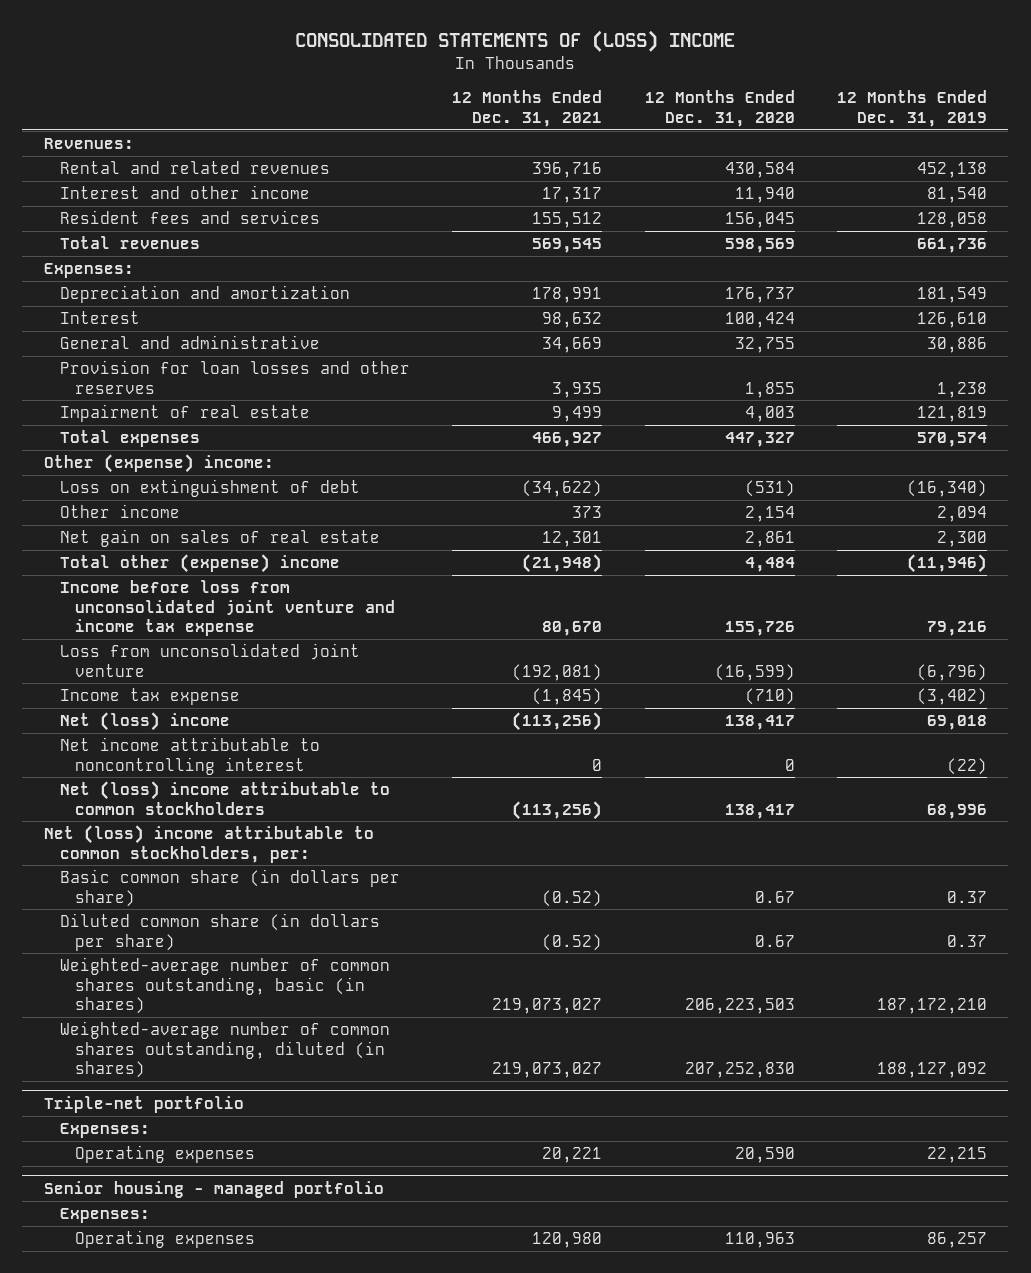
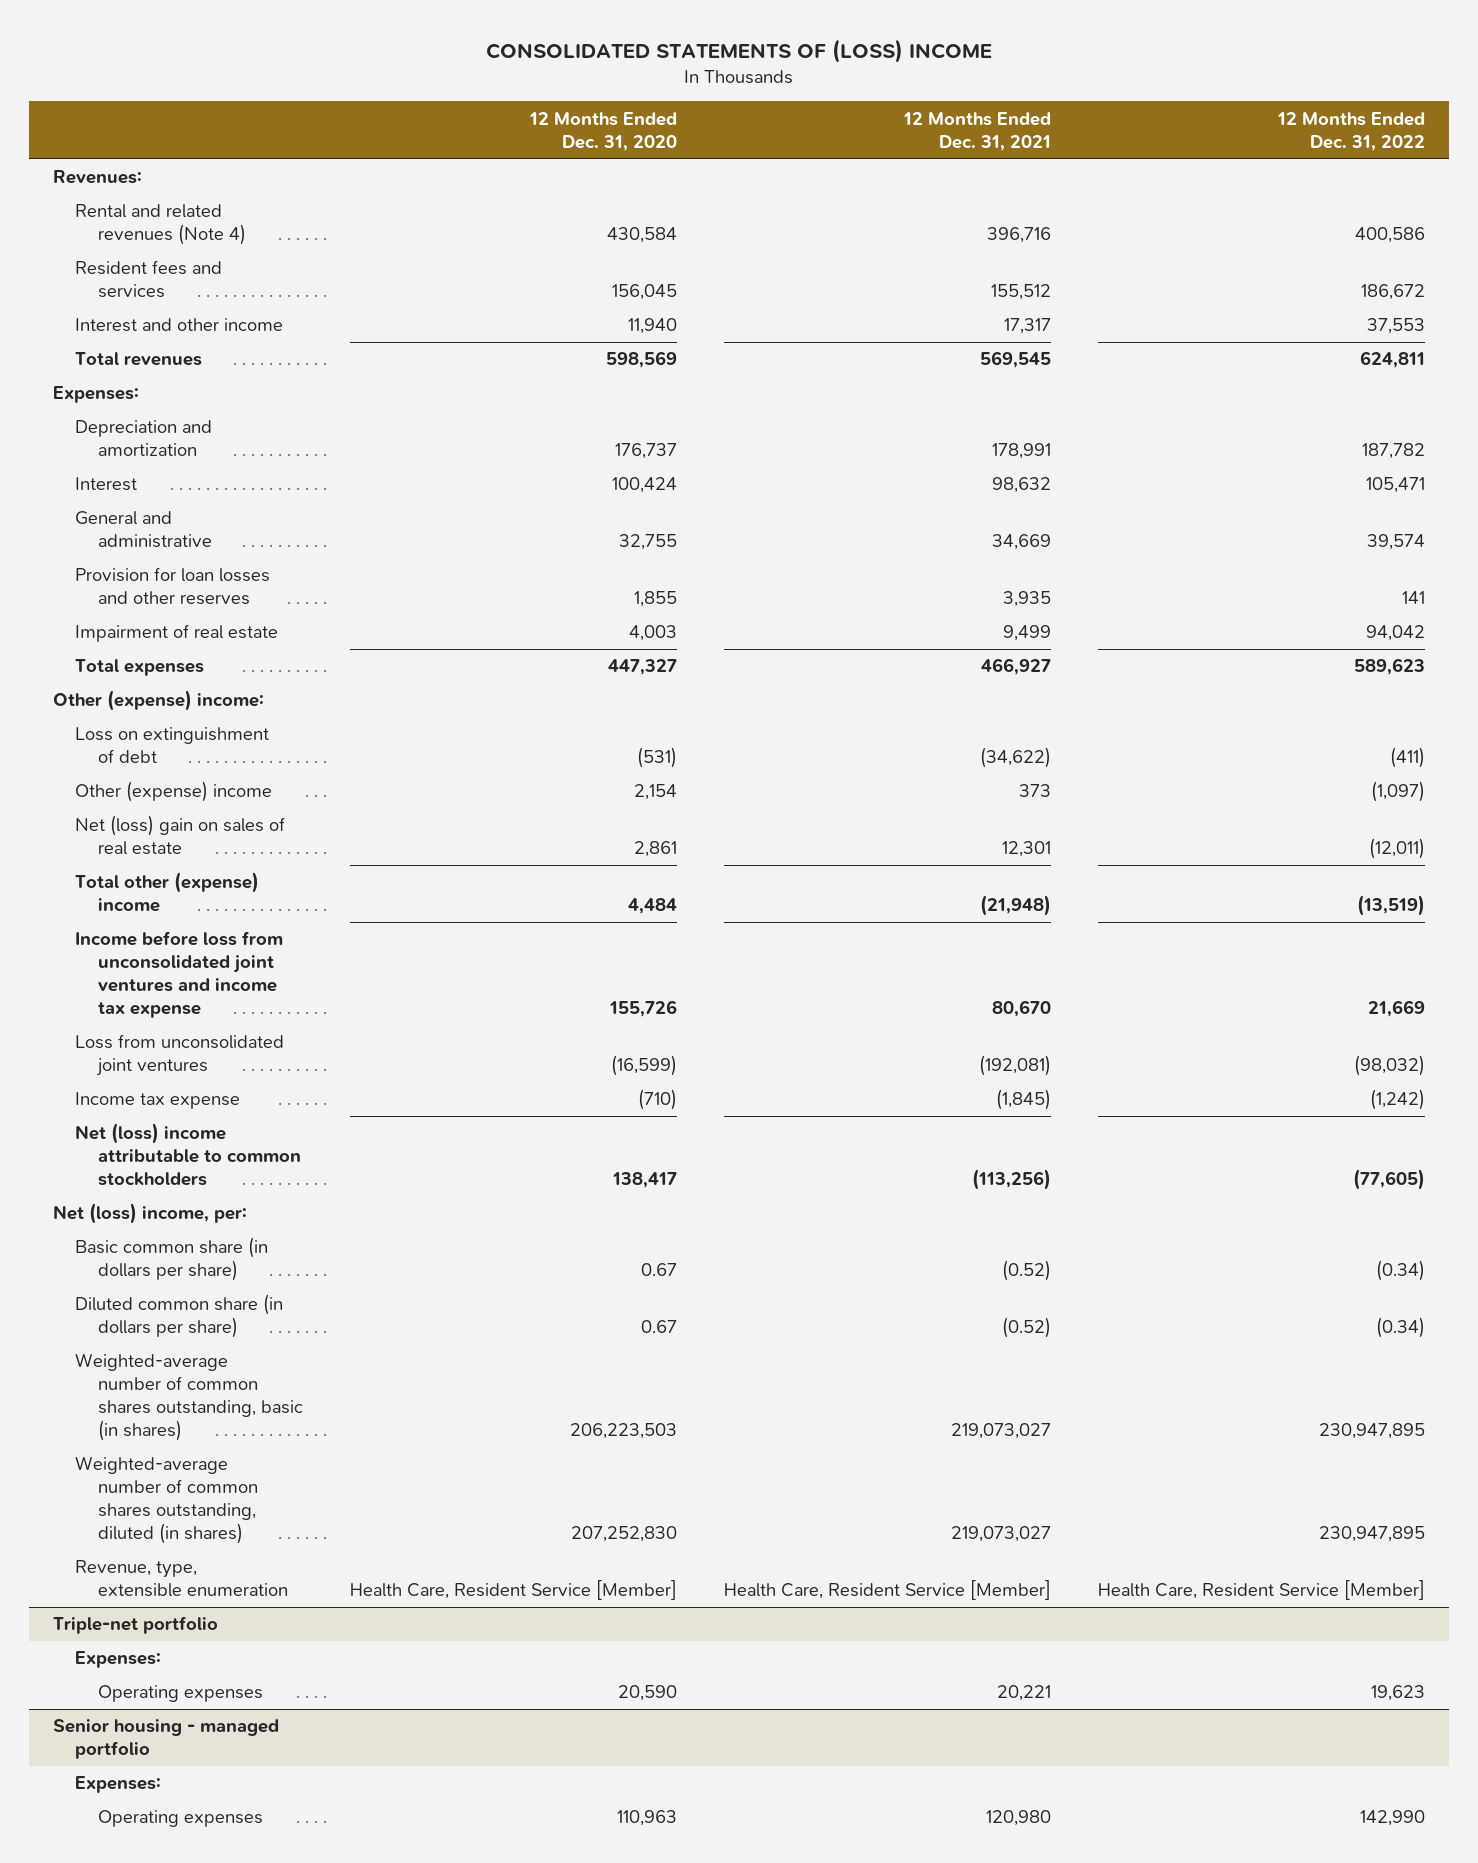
[836,90,987,127] 12 Months Ended Dec. 31, 2019 -> none
none -> [1277,111,1426,151] 12 Months Ended Dec. 31, 2022
[59,161,330,175] Rental and related revenues -> [75,204,246,246] Rental and related revenues (Note 4)
[59,185,310,200] Interest and other income -> [75,318,284,333] Interest and other income
[59,504,180,519] Other income -> [75,781,273,803] Other (expense) income
[59,529,380,548] Net gain on sales of real estate -> [75,815,286,856] Net (loss) gain on sales of real estate
[59,580,396,637] Income before loss from unconsolidated joint venture and income tax expense -> [75,931,284,1018] Income before loss from unconsolidated joint ventures and income tax expense
[59,643,360,677] Loss from unconsolidated joint venture -> [75,1034,285,1077] Loss from unconsolidated joint ventures
[59,712,230,732] Net (loss) income -> none
[59,737,320,775] Net income attributable to noncontrolling interest -> none
[43,825,374,863] Net (loss) income attributable to common stockholders, per: -> [52,1203,247,1225] Net (loss) income, per:
none -> [75,1560,288,1598] Revenue, type, extensible enumeration

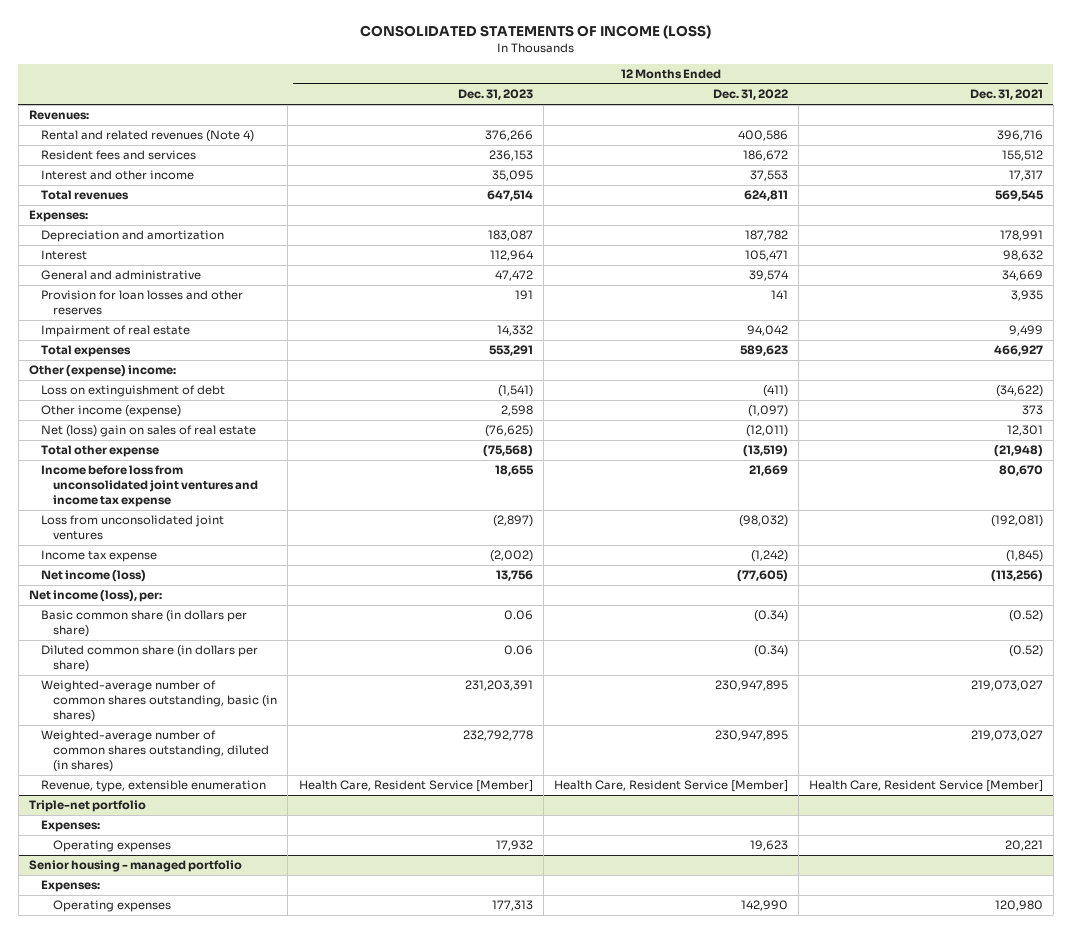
[486,39,993,64] CONSOLIDATED STATEMENTS OF (LOSS) INCOME -> [359,25,711,40] CONSOLIDATED STATEMENTS OF INCOME (LOSS)
[529,111,678,151] 12 Months Ended Dec. 31, 2020 -> none
none -> [457,89,533,101] Dec. 31, 2023
[75,781,273,803] Other (expense) income -> [41,405,182,418] Other income (expense)
[75,872,260,913] Total other (expense) income -> [41,445,160,458] Total other expense
[75,1123,301,1187] Net (loss) income attributable to common stockholders -> [41,570,147,583] Net income (loss)
[52,1203,247,1225] Net (loss) income, per: -> [28,590,162,603] Net income (loss), per:

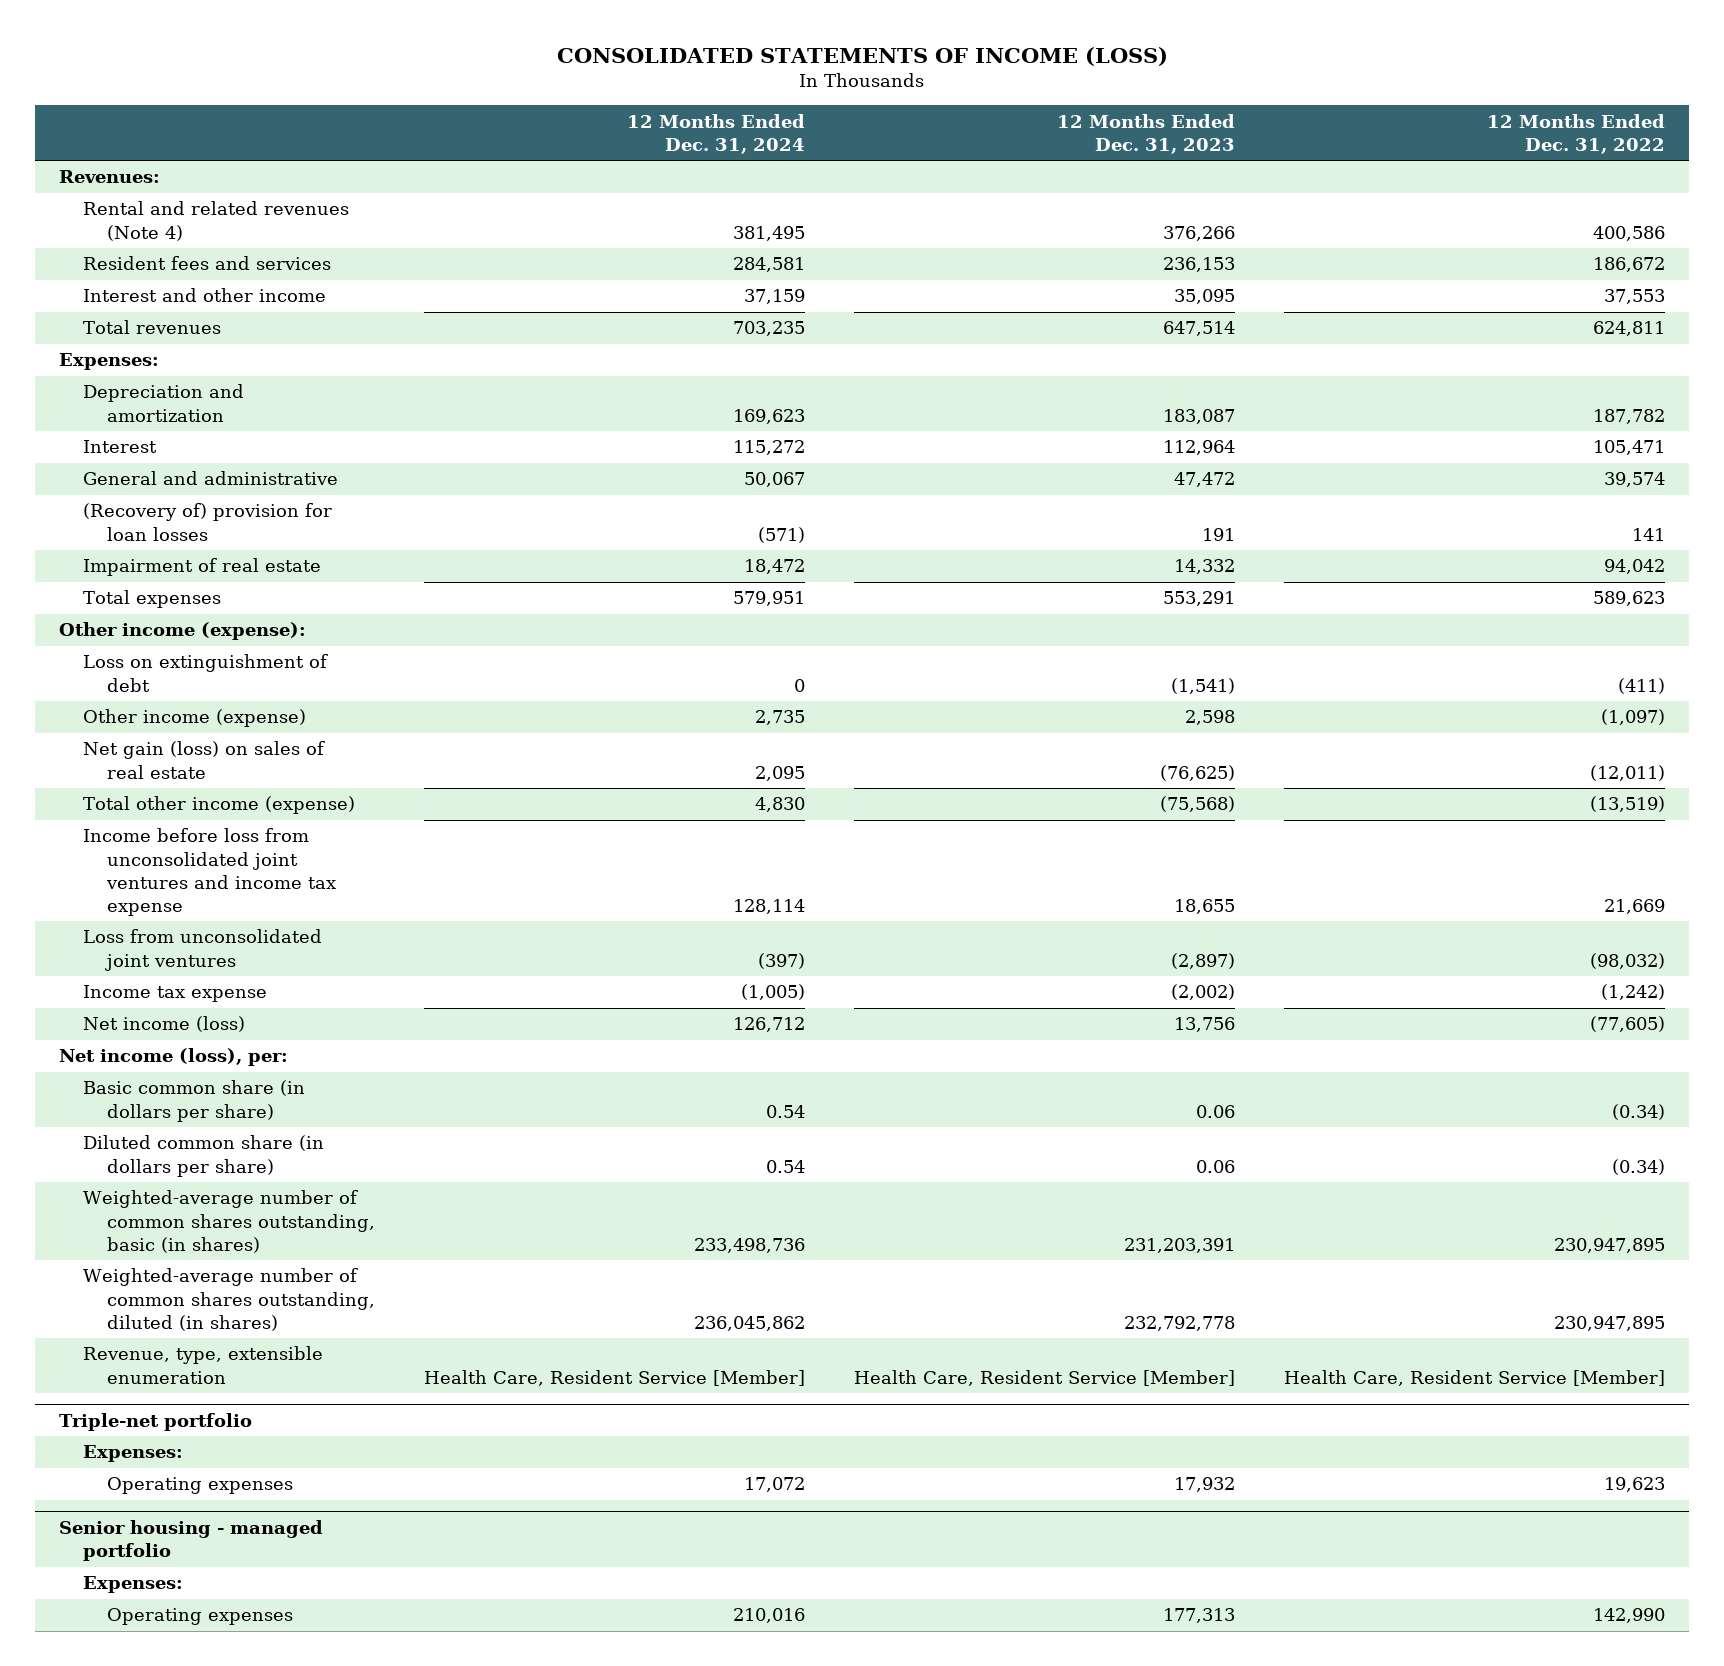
[969,89,1043,101] Dec. 31, 2021 -> none
none -> [627,113,806,154] 12 Months Ended Dec. 31, 2024
[41,290,244,316] Provision for loan losses and other reserves -> [83,503,333,541] (Recovery of) provision for loan losses
[28,365,176,378] Other (expense) income: -> [59,622,307,641] Other income (expense):
[41,425,257,438] Net (loss) gain on sales of real estate -> [83,741,326,779] Net gain (loss) on sales of real estate
[41,445,160,458] Total other expense -> [83,796,356,815] Total other income (expense)

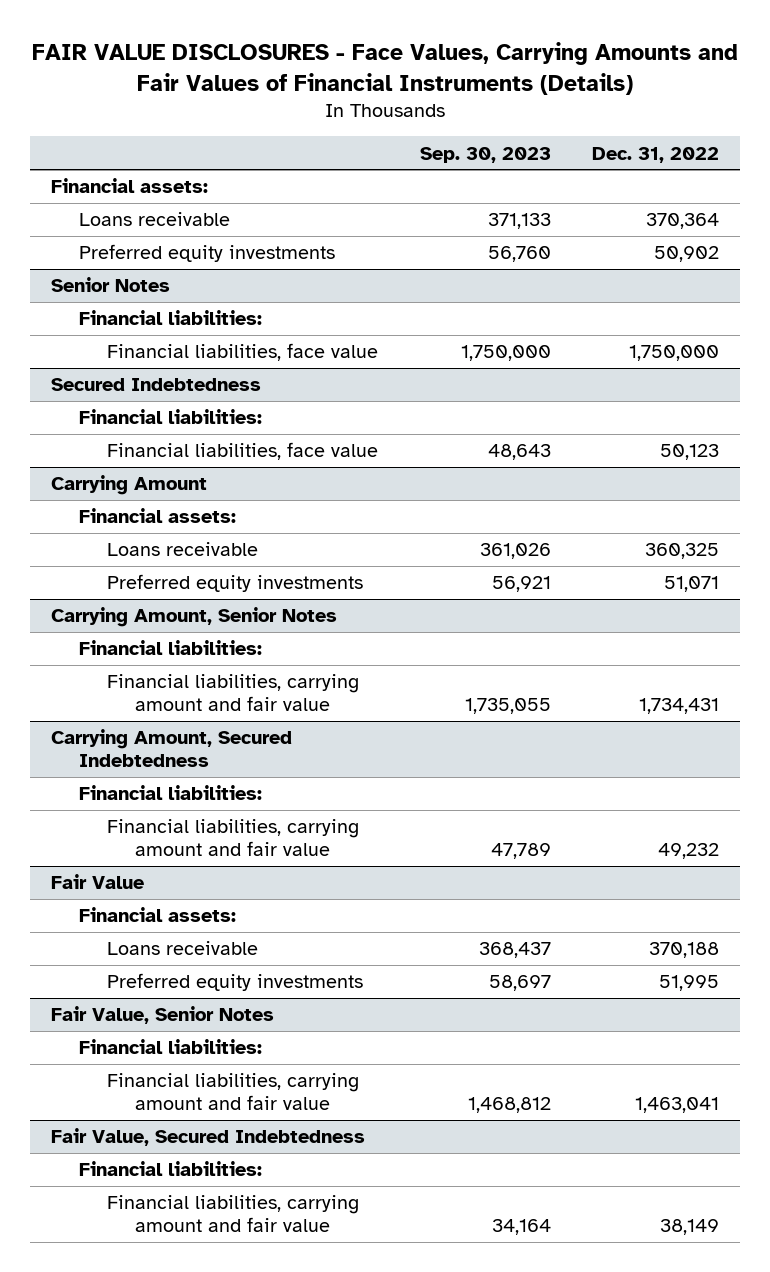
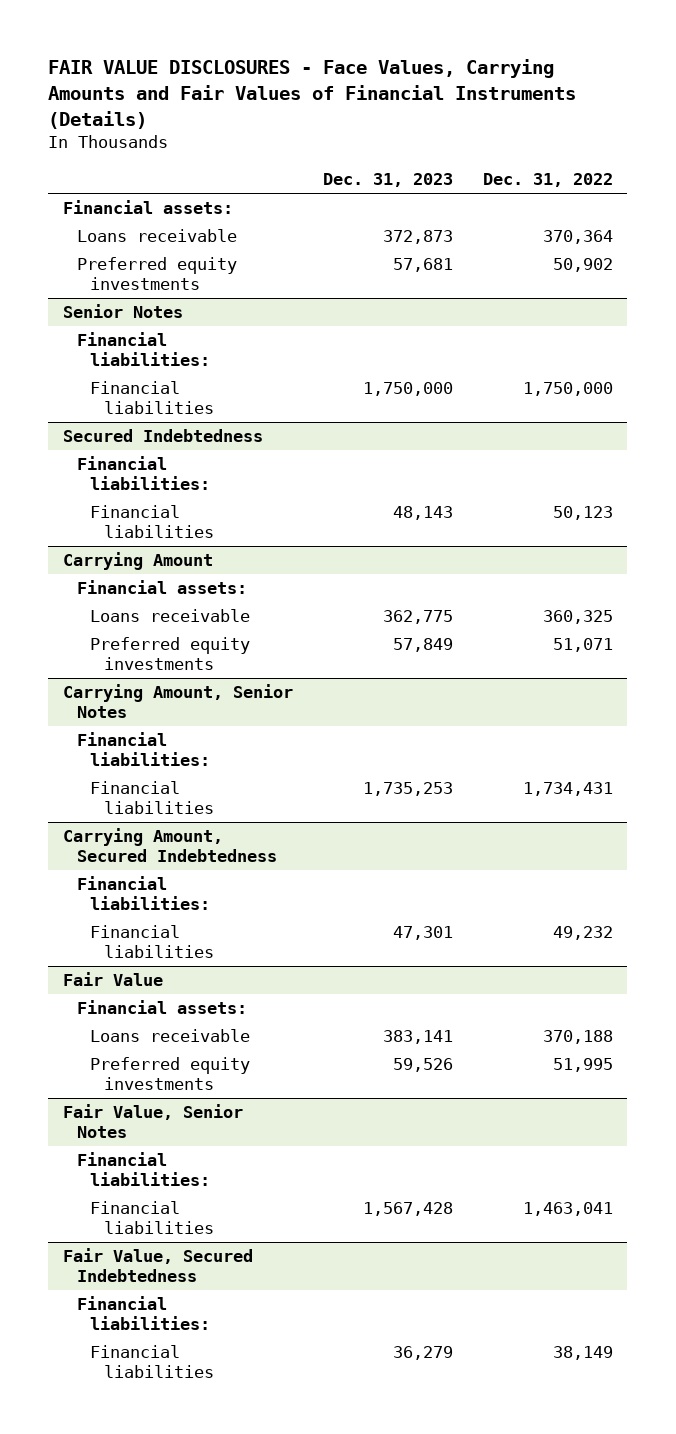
[419,146,551,163] Sep. 30, 2023 -> none
none -> [322,172,453,187] Dec. 31, 2023
[106,343,378,362] Financial liabilities, face value -> [90,381,214,414] Financial liabilities
[106,442,378,461] Financial liabilities, face value -> [90,505,214,538] Financial liabilities
[106,674,359,712] Financial liabilities, carrying amount and fair value -> [90,781,214,814] Financial liabilities
[106,819,359,857] Financial liabilities, carrying amount and fair value -> [90,925,214,958] Financial liabilities
[106,1073,359,1111] Financial liabilities, carrying amount and fair value -> [90,1201,214,1234] Financial liabilities
[106,1195,359,1233] Financial liabilities, carrying amount and fair value -> [90,1345,214,1378] Financial liabilities

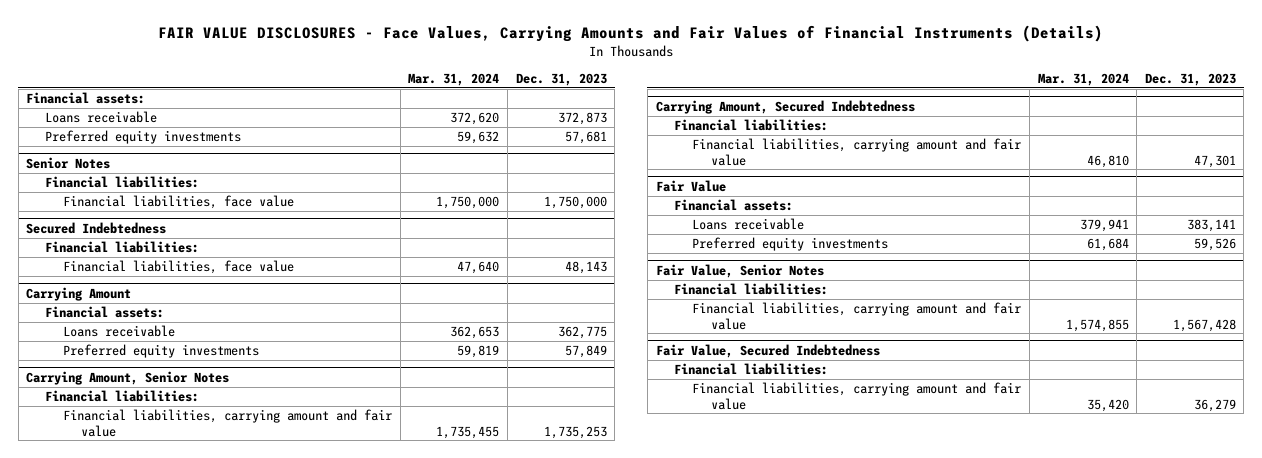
[482,172,613,187] Dec. 31, 2022 -> none
none -> [408,73,500,87] Mar. 31, 2024
[90,381,214,414] Financial liabilities -> [63,194,295,209] Financial liabilities, face value
[90,505,214,538] Financial liabilities -> [63,259,295,274] Financial liabilities, face value
[90,781,214,814] Financial liabilities -> [63,408,393,437] Financial liabilities, carrying amount and fair value
[90,925,214,958] Financial liabilities -> [692,137,1022,166] Financial liabilities, carrying amount and fair value
[90,1201,214,1234] Financial liabilities -> [692,301,1022,330] Financial liabilities, carrying amount and fair value
[90,1345,214,1378] Financial liabilities -> [692,381,1022,410] Financial liabilities, carrying amount and fair value

